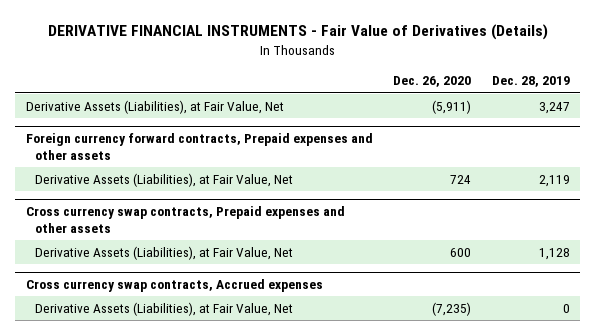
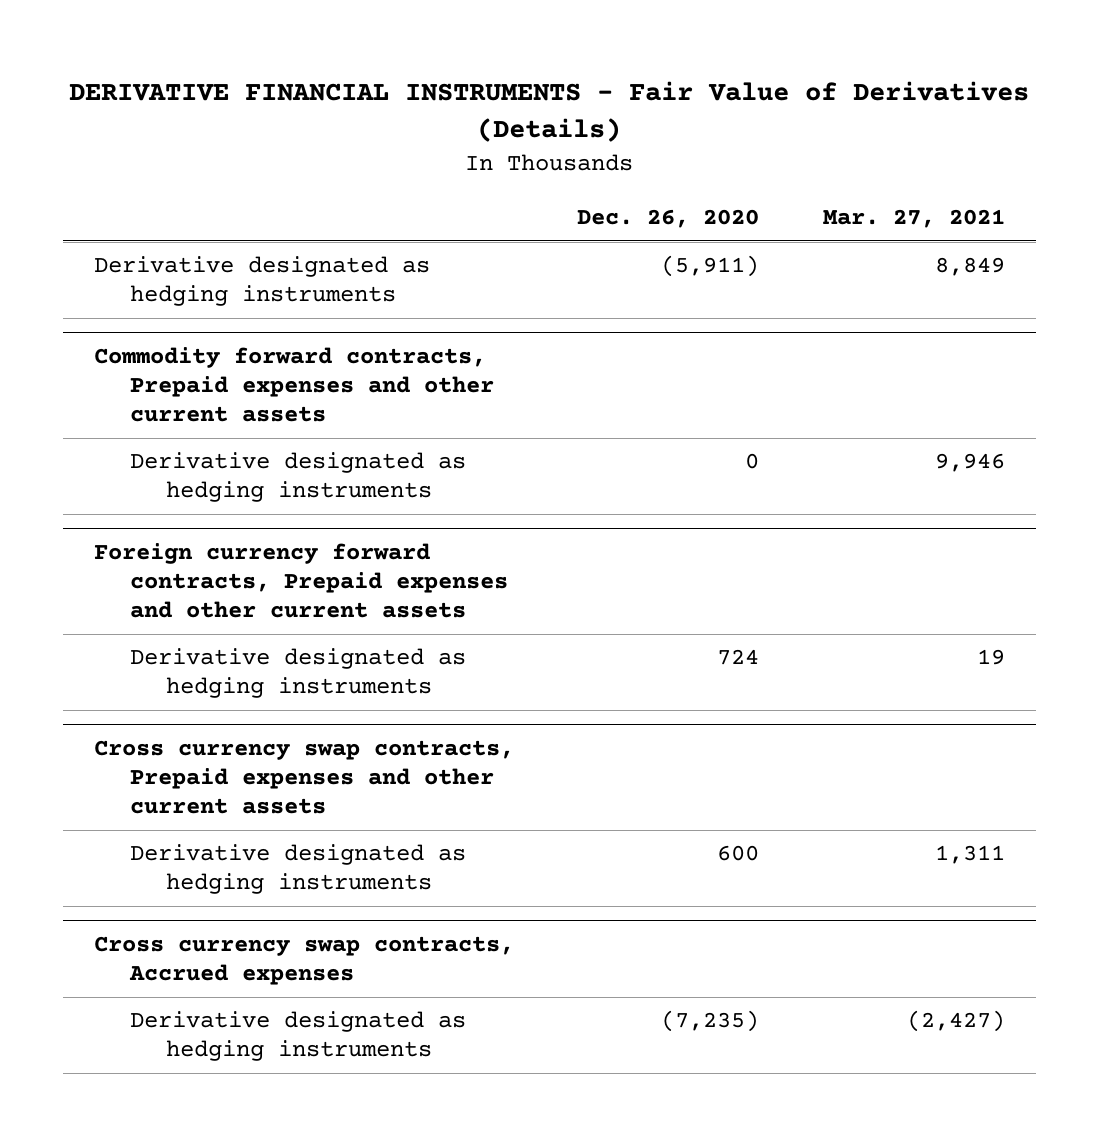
[491,76,570,88] Dec. 28, 2019 -> none
none -> [822,209,1005,229] Mar. 27, 2021
[35,245,294,260] Derivative Assets (Liabilities), at Fair Value, Net -> none
[25,99,284,114] Derivative Assets (Liabilities), at Fair Value, Net -> [94,256,431,307] Derivative designated as hedging instruments
none -> [94,346,494,423] Commodity forward contracts, Prepaid expenses and other current assets
none -> [129,452,466,503] Derivative designated as hedging instruments
[25,133,373,160] Foreign currency forward contracts, Prepaid expenses and other assets -> [94,542,508,619] Foreign currency forward contracts, Prepaid expenses and other current assets
[35,172,294,187] Derivative Assets (Liabilities), at Fair Value, Net -> [129,648,466,699] Derivative designated as hedging instruments
[25,206,345,233] Cross currency swap contracts, Prepaid expenses and other assets -> [94,739,515,815] Cross currency swap contracts, Prepaid expenses and other current assets
none -> [129,844,466,895] Derivative designated as hedging instruments
[35,301,294,316] Derivative Assets (Liabilities), at Fair Value, Net -> [129,1011,466,1062] Derivative designated as hedging instruments

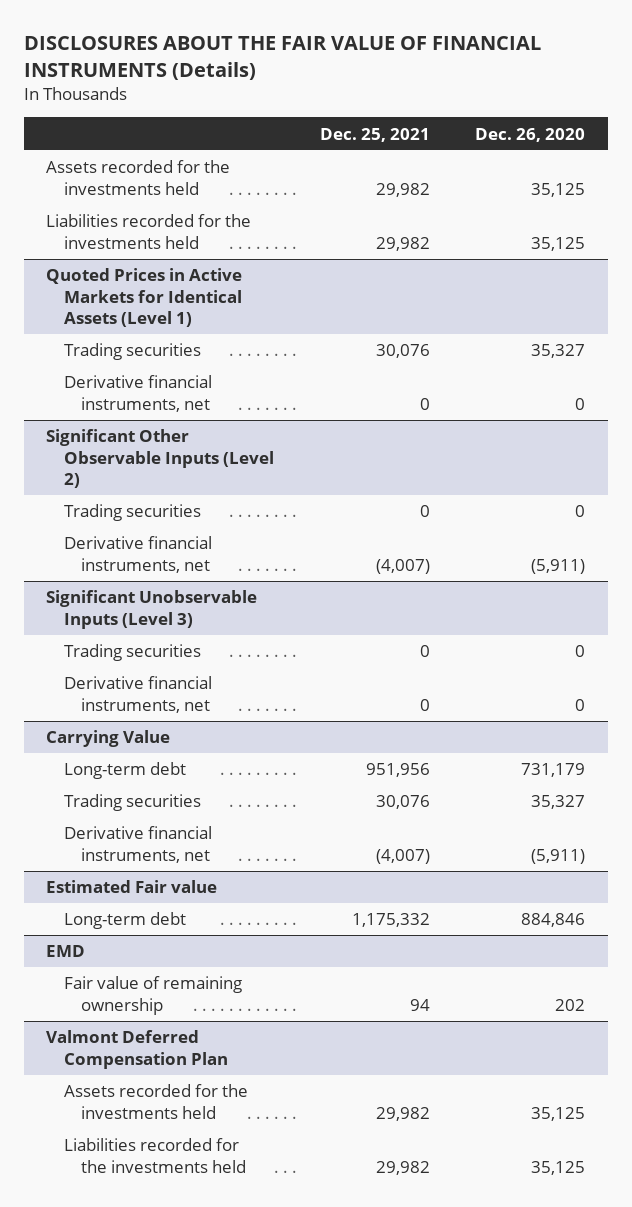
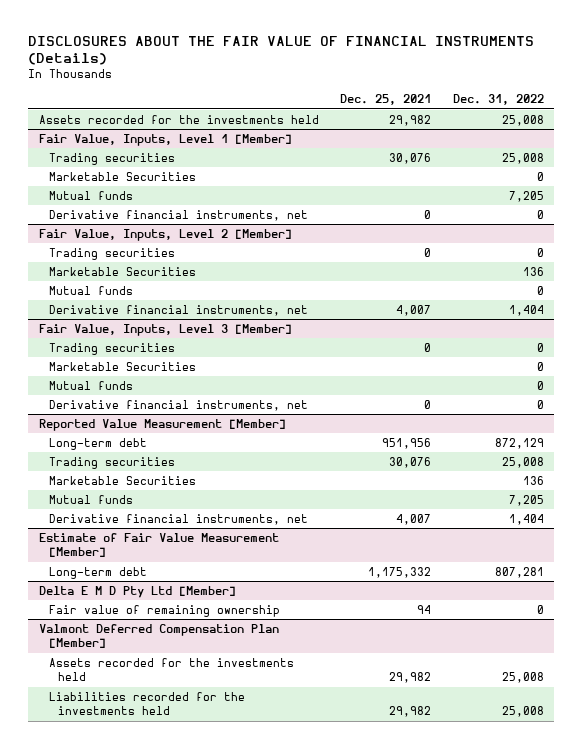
[475,127,586,142] Dec. 26, 2020 -> none
none -> [452,94,544,106] Dec. 31, 2022
[46,214,252,249] Liabilities recorded for the investments held -> none
[46,268,243,328] Quoted Prices in Active Markets for Identical Assets (Level 1) -> [38,133,292,146] Fair Value, Inputs, Level 1 [Member]
none -> [48,171,196,181] Marketable Securities
none -> [48,190,133,200] Mutual funds
[46,429,274,489] Significant Other Observable Inputs (Level 2) -> [38,228,292,241] Fair Value, Inputs, Level 2 [Member]
none -> [48,266,196,276] Marketable Securities
none -> [48,285,133,295] Mutual funds
[375,558,430,574] (4,007) -> [396,304,432,316] 4,007
[46,590,258,629] Significant Unobservable Inputs (Level 3) -> [38,323,292,336] Fair Value, Inputs, Level 3 [Member]
none -> [48,361,196,371] Marketable Securities
none -> [48,380,133,390] Mutual funds
[46,730,171,748] Carrying Value -> [38,418,286,431] Reported Value Measurement [Member]
none -> [48,475,196,485] Marketable Securities
none -> [48,494,133,504] Mutual funds
[375,848,430,864] (4,007) -> [396,513,432,525] 4,007
[46,880,218,894] Estimated Fair value -> [38,532,279,558] Estimate of Fair Value Measurement [Member]
[46,945,86,958] EMD -> [38,585,236,598] Delta E M D Pty Ltd [Member]
[46,1030,228,1069] Valmont Deferred Compensation Plan -> [38,623,279,649] Valmont Deferred Compensation Plan [Member]

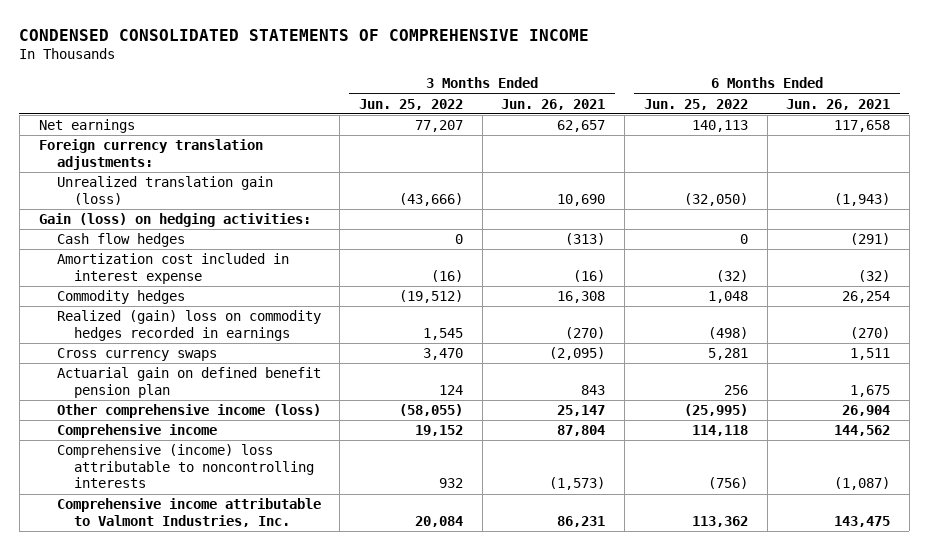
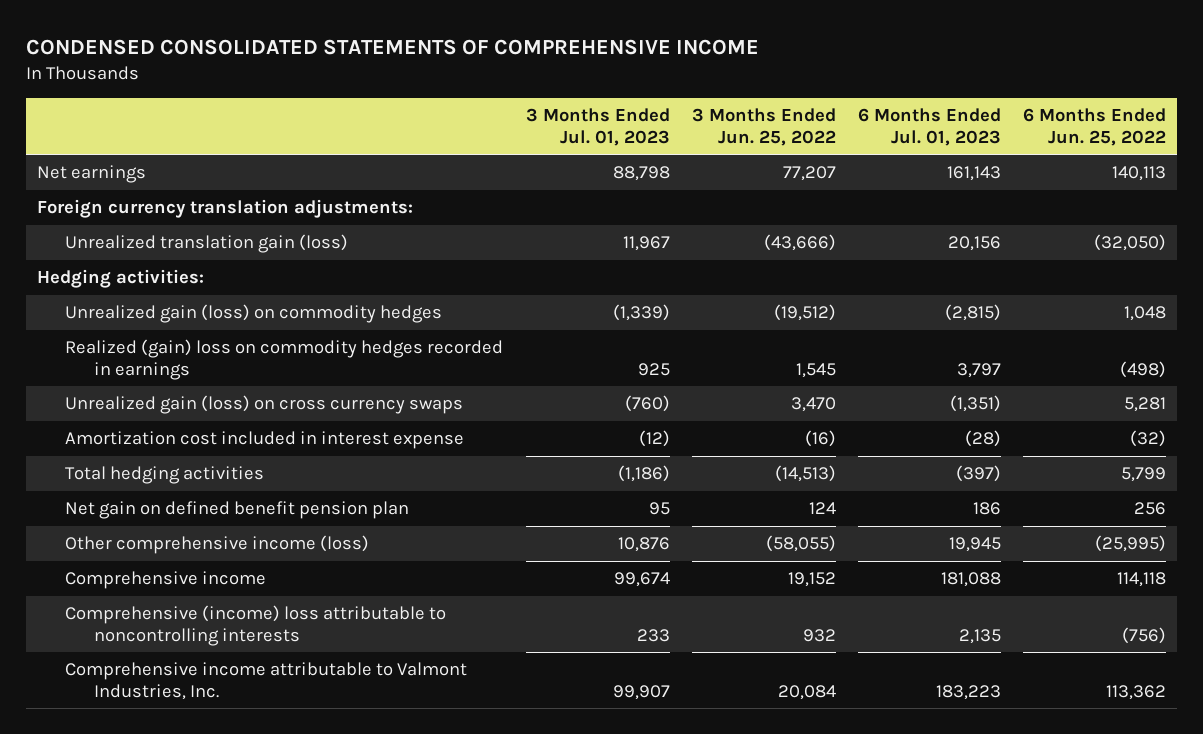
[501,98,606,110] Jun. 26, 2021 -> none
[786,98,891,110] Jun. 26, 2021 -> none
none -> [525,107,670,146] 3 Months Ended Jul. 01, 2023
none -> [857,107,1001,146] 6 Months Ended Jul. 01, 2023
[56,233,185,248] Cash flow hedges -> none
[38,213,311,228] Gain (loss) on hedging activities: -> [36,269,204,289] Hedging activities:
[56,290,185,305] Commodity hedges -> [65,304,443,324] Unrealized gain (loss) on commodity hedges
[56,348,217,362] Cross currency swaps -> [65,395,464,415] Unrealized gain (loss) on cross currency swaps
[56,253,289,284] Amortization cost included in interest expense -> [65,431,465,450] Amortization cost included in interest expense
none -> [65,466,265,485] Total hedging activities
[56,367,321,398] Actuarial gain on defined benefit pension plan -> [65,501,410,520] Net gain on defined benefit pension plan

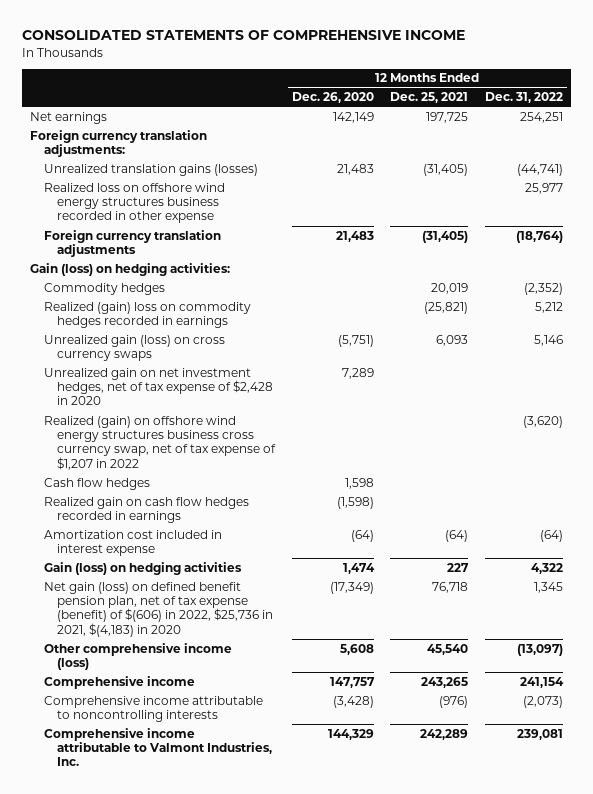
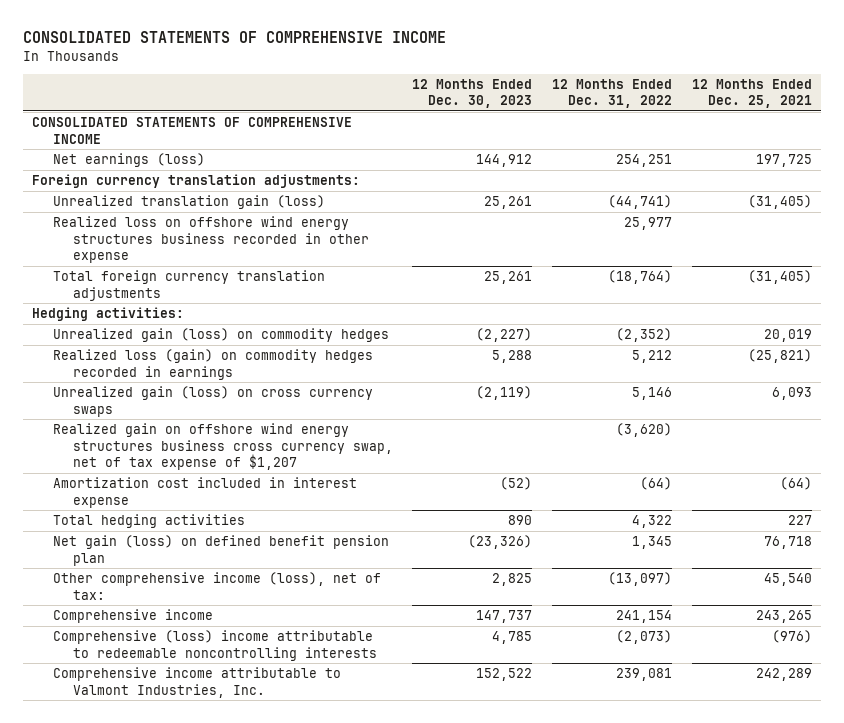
[291,92,374,104] Dec. 26, 2020 -> none
none -> [412,78,533,109] 12 Months Ended Dec. 30, 2023
none -> [32,117,353,144] CONSOLIDATED STATEMENTS OF COMPREHENSIVE INCOME
[30,111,108,124] Net earnings -> [52,153,205,168] Net earnings (loss)
[43,163,258,176] Unrealized translation gains (losses) -> [52,195,325,210] Unrealized translation gain (loss)
[43,229,221,257] Foreign currency translation adjustments -> [52,270,325,301] Total foreign currency translation adjustments
[30,262,231,276] Gain (loss) on hedging activities: -> [32,307,185,322] Hedging activities:
[43,282,165,295] Commodity hedges -> [52,328,389,343] Unrealized gain (loss) on commodity hedges
[43,301,251,328] Realized (gain) loss on commodity hedges recorded in earnings -> [52,349,373,380] Realized loss (gain) on commodity hedges recorded in earnings
[43,367,274,406] Unrealized gain on net investment hedges, net of tax expense of $2,428 in 2020 -> none
[43,477,150,490] Cash flow hedges -> none
[43,496,249,523] Realized gain on cash flow hedges recorded in earnings -> none
[43,415,277,470] Realized (gain) on offshore wind energy structures business cross currency swap, net of tax expense of $1,207 in 2022 -> [52,423,393,471] Realized gain on offshore wind energy structures business cross currency swap, net of tax expense of $1,207
[43,561,242,575] Gain (loss) on hedging activities -> [52,514,245,529] Total hedging activities
[43,581,274,637] Net gain (loss) on defined benefit pension plan, net of tax expense (benefit) of $(606) in 2022, $25,736 in 2021, $(4,183) in 2020 -> [52,535,389,566] Net gain (loss) on defined benefit pension plan
[43,642,232,670] Other comprehensive income (loss) -> [52,572,381,600] Other comprehensive income (loss), net of tax:
[43,695,263,722] Comprehensive income attributable to noncontrolling interests -> [52,630,377,661] Comprehensive (loss) income attributable to redeemable noncontrolling interests

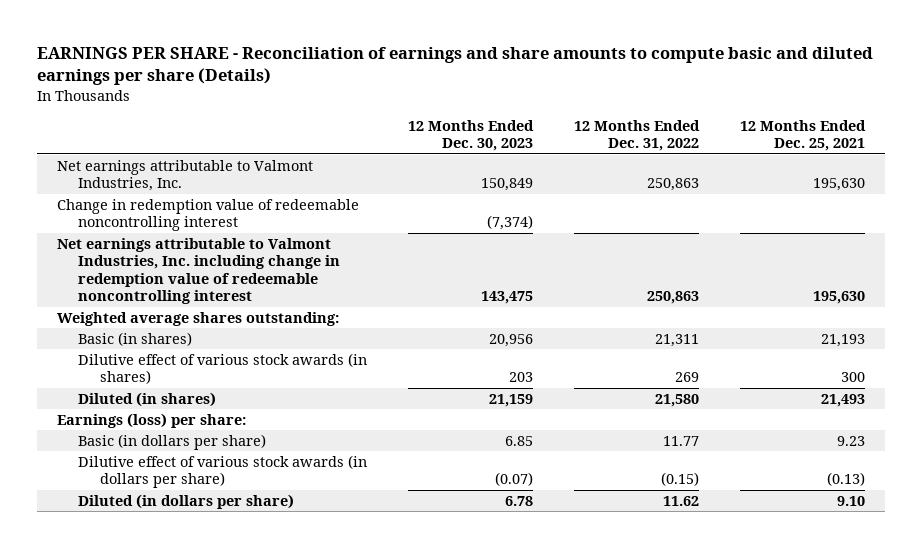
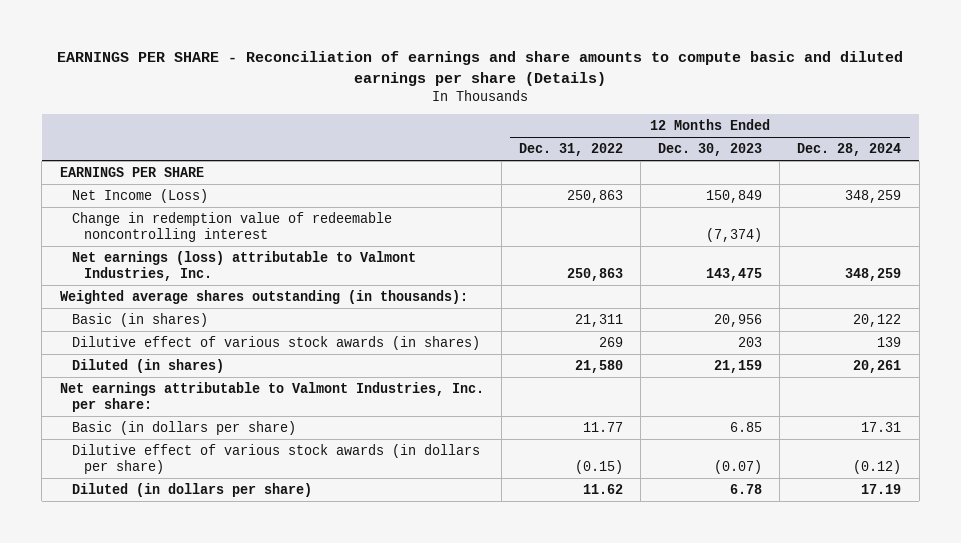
[739,119,866,152] 12 Months Ended Dec. 25, 2021 -> none
none -> [797,142,902,156] Dec. 28, 2024
none -> [59,166,204,177] EARNINGS PER SHARE
[57,159,314,192] Net earnings attributable to Valmont Industries, Inc. -> [71,188,208,203] Net Income (Loss)
[57,237,341,305] Net earnings attributable to Valmont Industries, Inc. including change in redemption value of redeemable noncontrolling interest -> [71,250,416,281] Net earnings (loss) attributable to Valmont Industries, Inc.
[57,311,340,326] Weighted average shares outstanding: -> [59,289,468,304] Weighted average shares outstanding (in thousands):
[57,412,247,428] Earnings (loss) per share: -> [59,381,484,412] Net earnings attributable to Valmont Industries, Inc. per share:

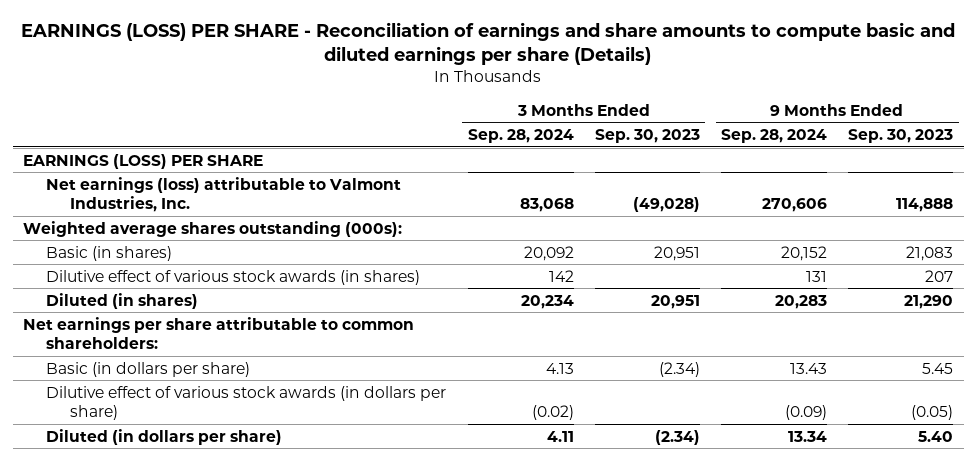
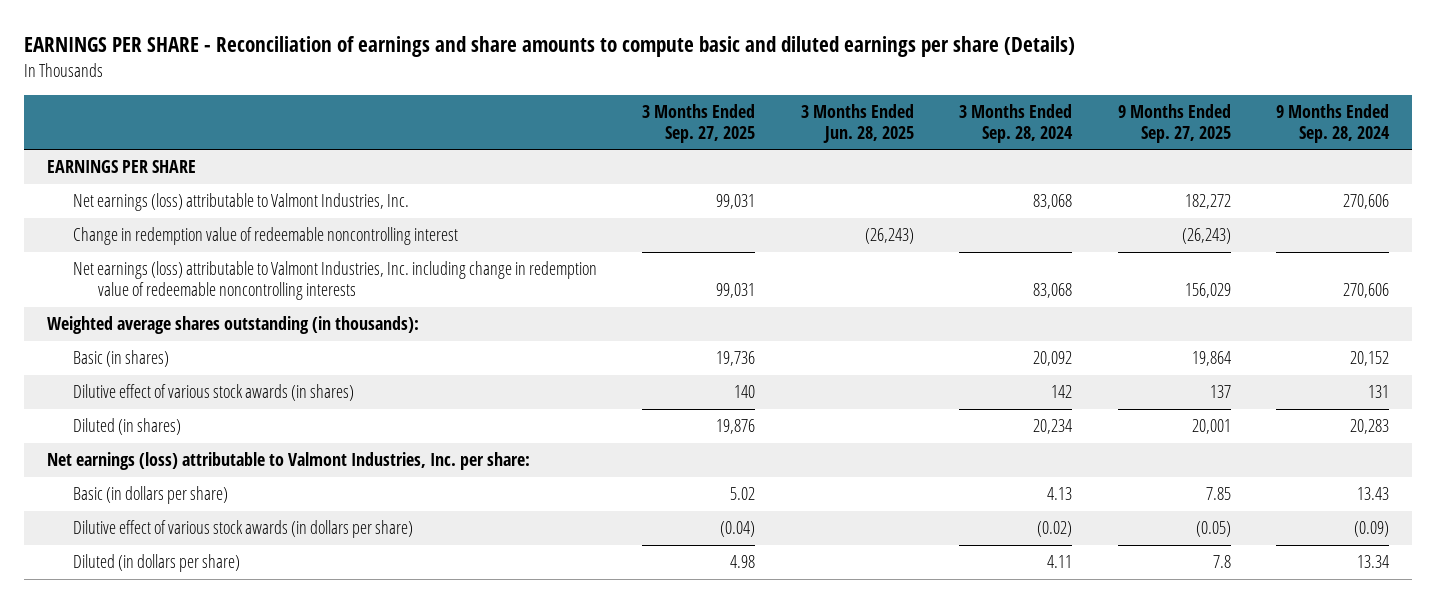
[21,22,956,66] EARNINGS (LOSS) PER SHARE - Reconciliation of earnings and share amounts to compute basic and diluted earnings per share (Details) -> [24,36,1076,58] EARNINGS PER SHARE - Reconciliation of earnings and share amounts to compute basic and diluted earnings per share (Details)
[594,129,700,144] Sep. 30, 2023 -> none
[848,129,954,144] Sep. 30, 2023 -> none
none -> [642,103,756,144] 3 Months Ended Sep. 27, 2025
none -> [800,103,914,144] 3 Months Ended Jun. 28, 2025
none -> [1117,103,1231,144] 9 Months Ended Sep. 27, 2025
[23,153,264,169] EARNINGS (LOSS) PER SHARE -> [47,160,197,174] EARNINGS PER SHARE
none -> [72,227,458,246] Change in redemption value of redeemable noncontrolling interest
none -> [72,261,597,301] Net earnings (loss) attributable to Valmont Industries, Inc. including change in redemption value of redeemable noncontrolling interests
[23,220,403,237] Weighted average shares outstanding (000s): -> [47,316,420,335] Weighted average shares outstanding (in thousands):
[23,316,415,350] Net earnings per share attributable to common shareholders: -> [47,452,531,471] Net earnings (loss) attributable to Valmont Industries, Inc. per share:

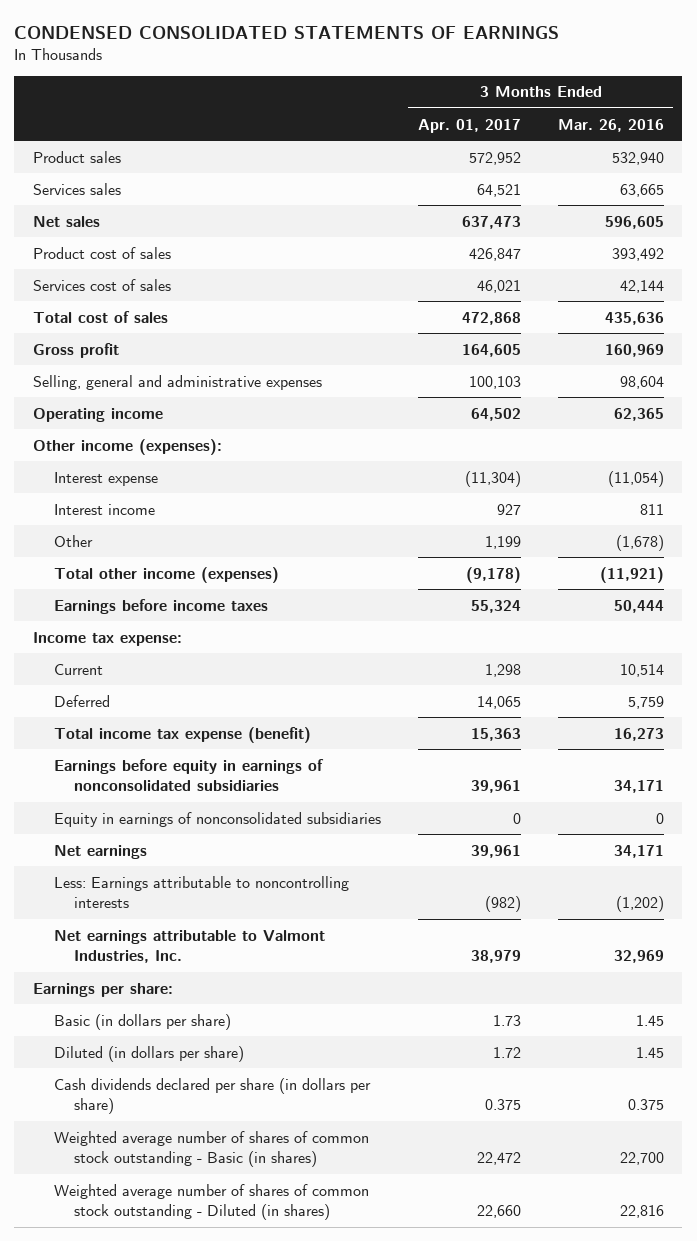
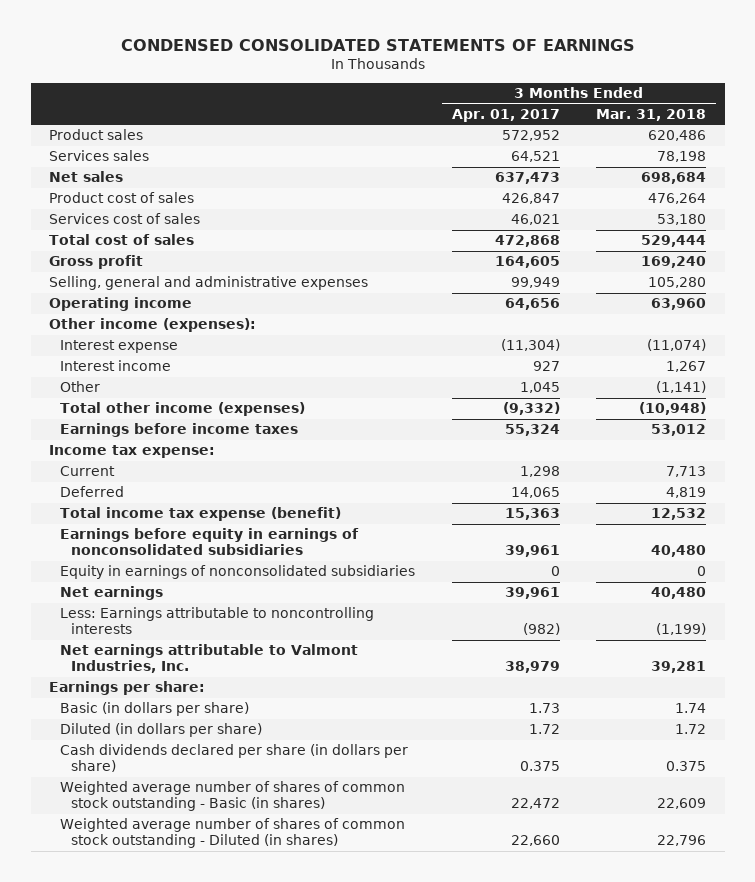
[557,118,664,132] Mar. 26, 2016 -> none
none -> [596,108,707,121] Mar. 31, 2018
[468,375,521,389] 100,103 -> [510,277,560,289] 99,949
[470,407,521,421] 64,502 -> [504,298,560,311] 64,656
[484,535,521,549] 1,199 -> [519,382,560,394] 1,045
[465,566,521,583] (9,178) -> [502,402,560,416] (9,332)

